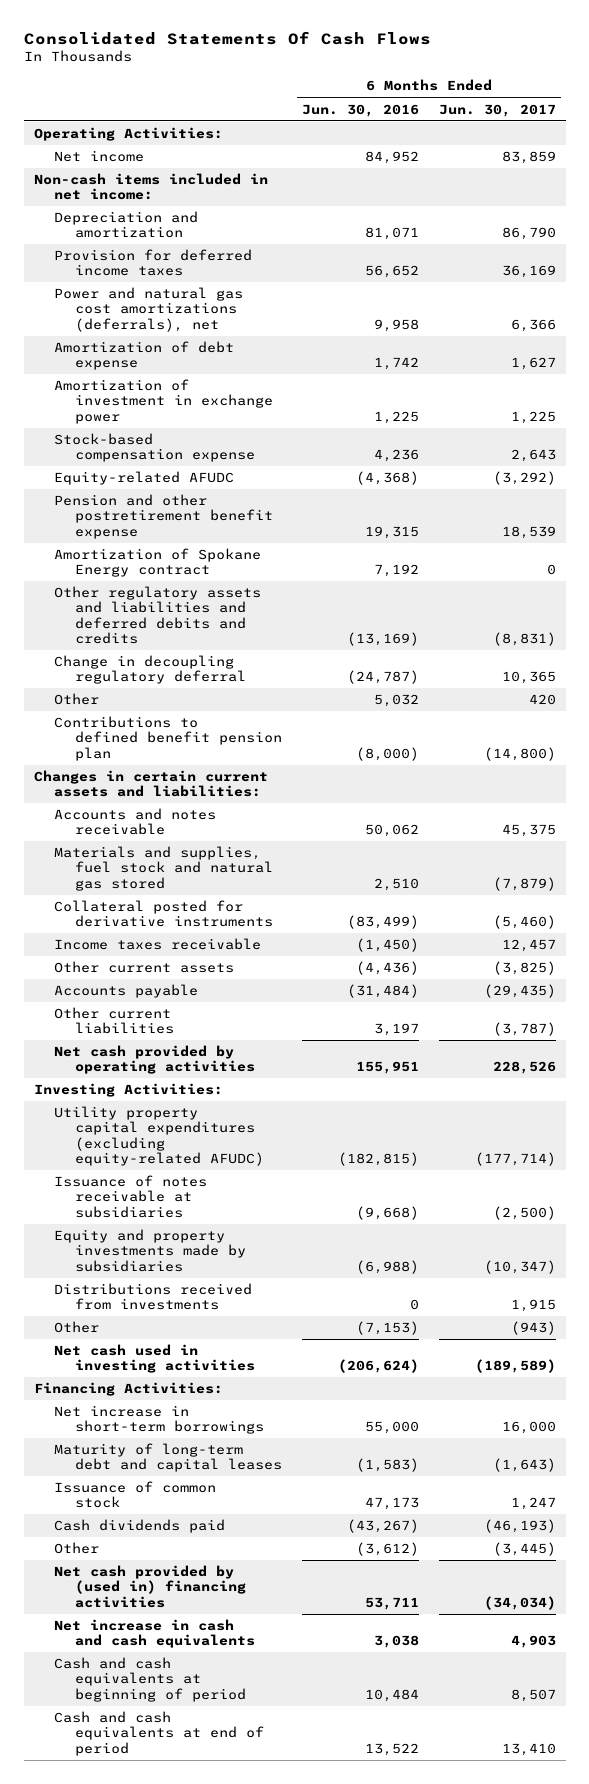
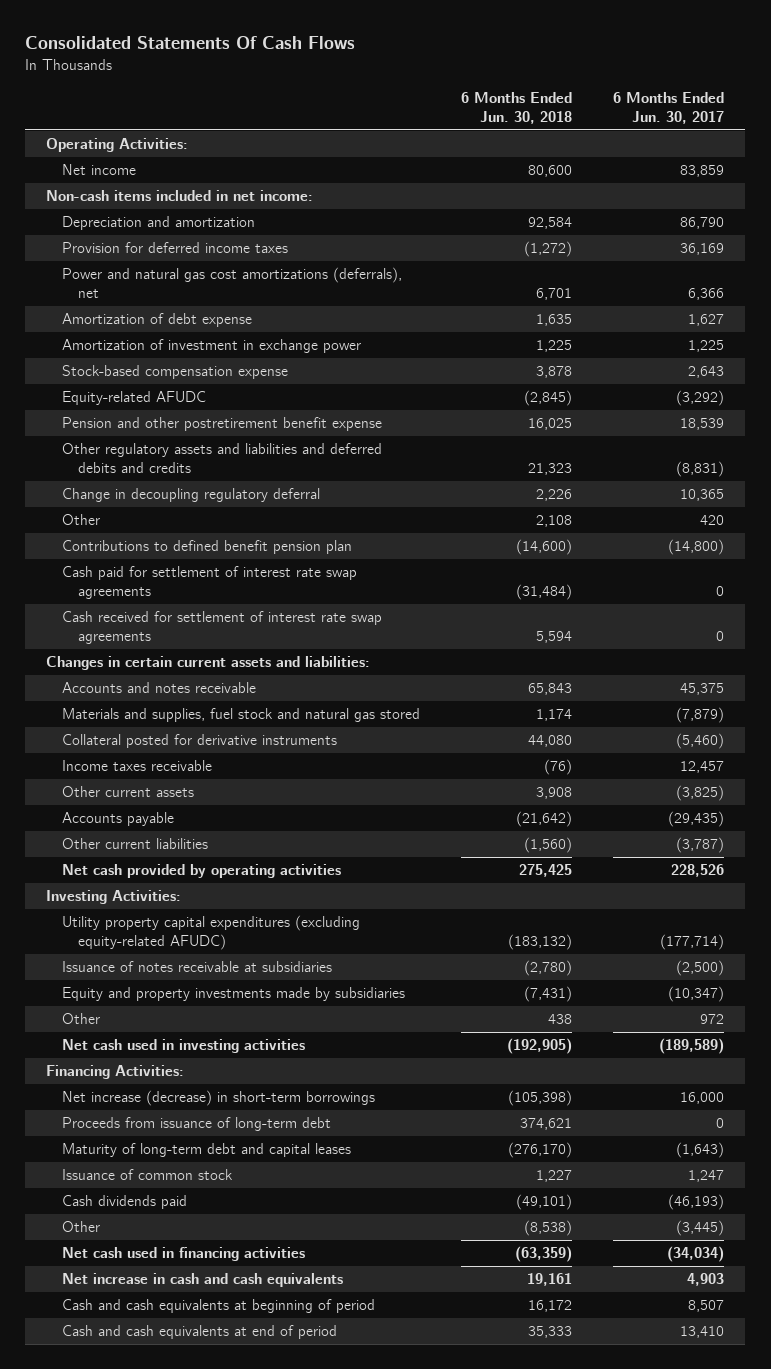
[301,103,419,117] Jun. 30, 2016 -> none
none -> [461,92,573,124] 6 Months Ended Jun. 30, 2018
[54,548,262,578] Amortization of Spokane Energy contract -> none
none -> [61,566,357,599] Cash paid for settlement of interest rate swap agreements
none -> [61,611,382,644] Cash received for settlement of interest rate swap agreements
[54,1283,253,1311] Distributions received from investments -> none
[510,1321,556,1336] (943) -> [700,1014,725,1025] 972
[54,1405,264,1435] Net increase in short-term borrowings -> [61,1090,375,1107] Net increase (decrease) in short-term borrowings
none -> [61,1117,331,1132] Proceeds from issuance of long-term debt
[54,1565,246,1608] Net cash provided by (used in) financing activities -> [61,1247,305,1262] Net cash used in financing activities

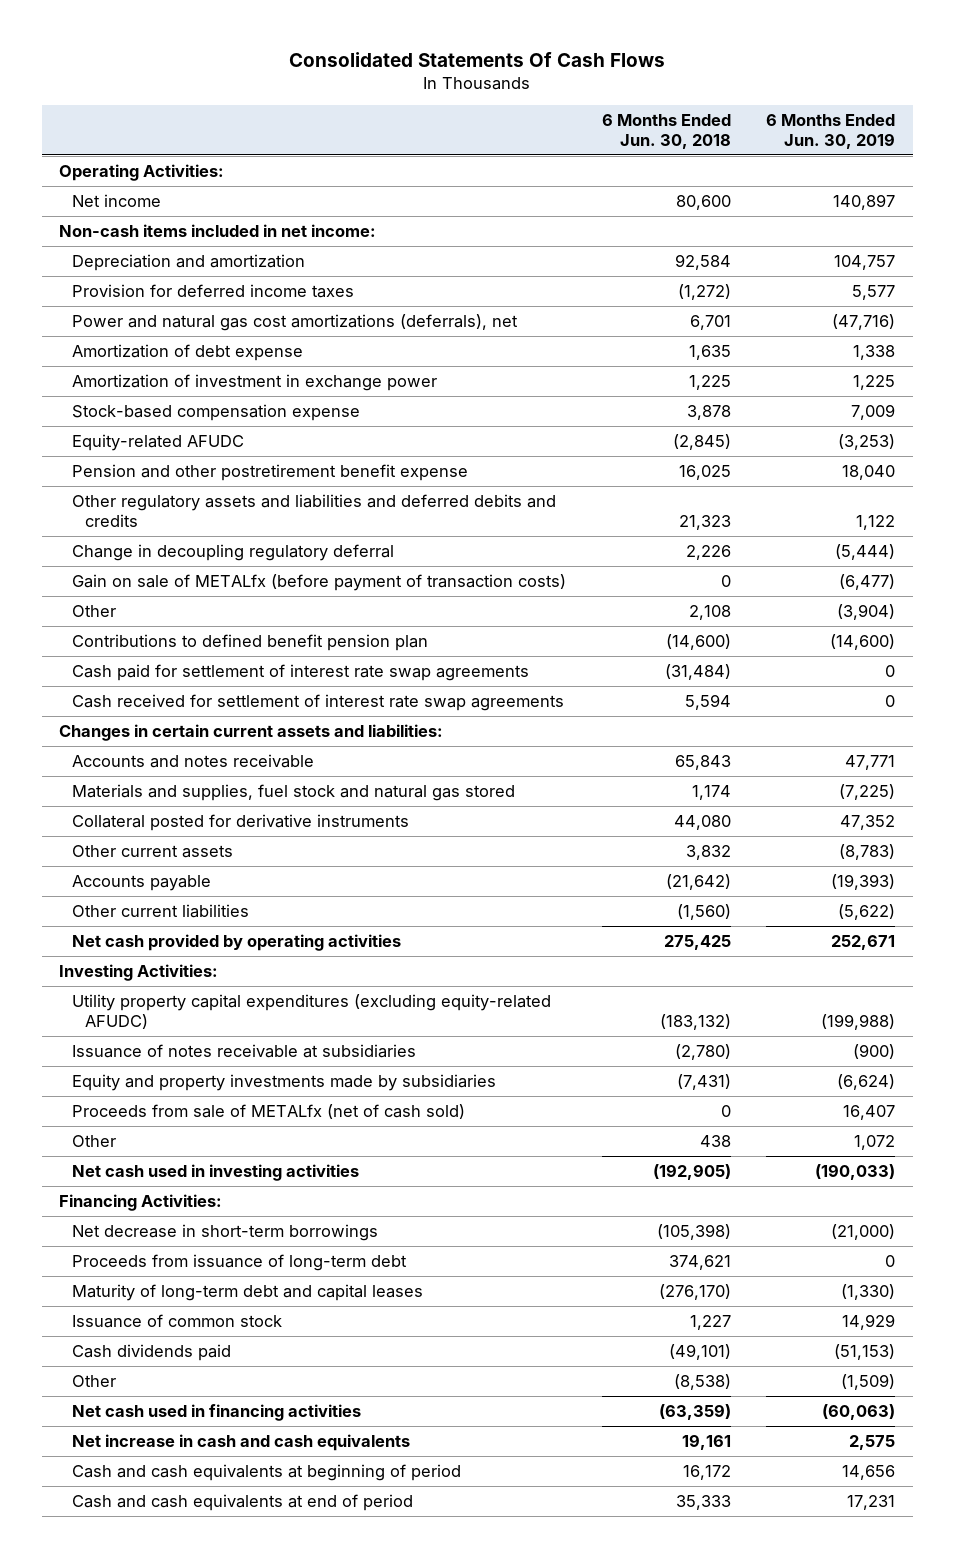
[613,92,725,124] 6 Months Ended Jun. 30, 2017 -> none
none -> [765,114,895,149] 6 Months Ended Jun. 30, 2019
none -> [72,573,567,591] Gain on sale of METALfx (before payment of transaction costs)
[61,760,212,772] Income taxes receivable -> none
[536,787,573,800] 3,908 -> [685,844,731,860] 3,832
none -> [72,1103,466,1119] Proceeds from sale of METALfx (net of cash sold)
[61,1090,375,1107] Net increase (decrease) in short-term borrowings -> [72,1223,379,1241] Net decrease in short-term borrowings

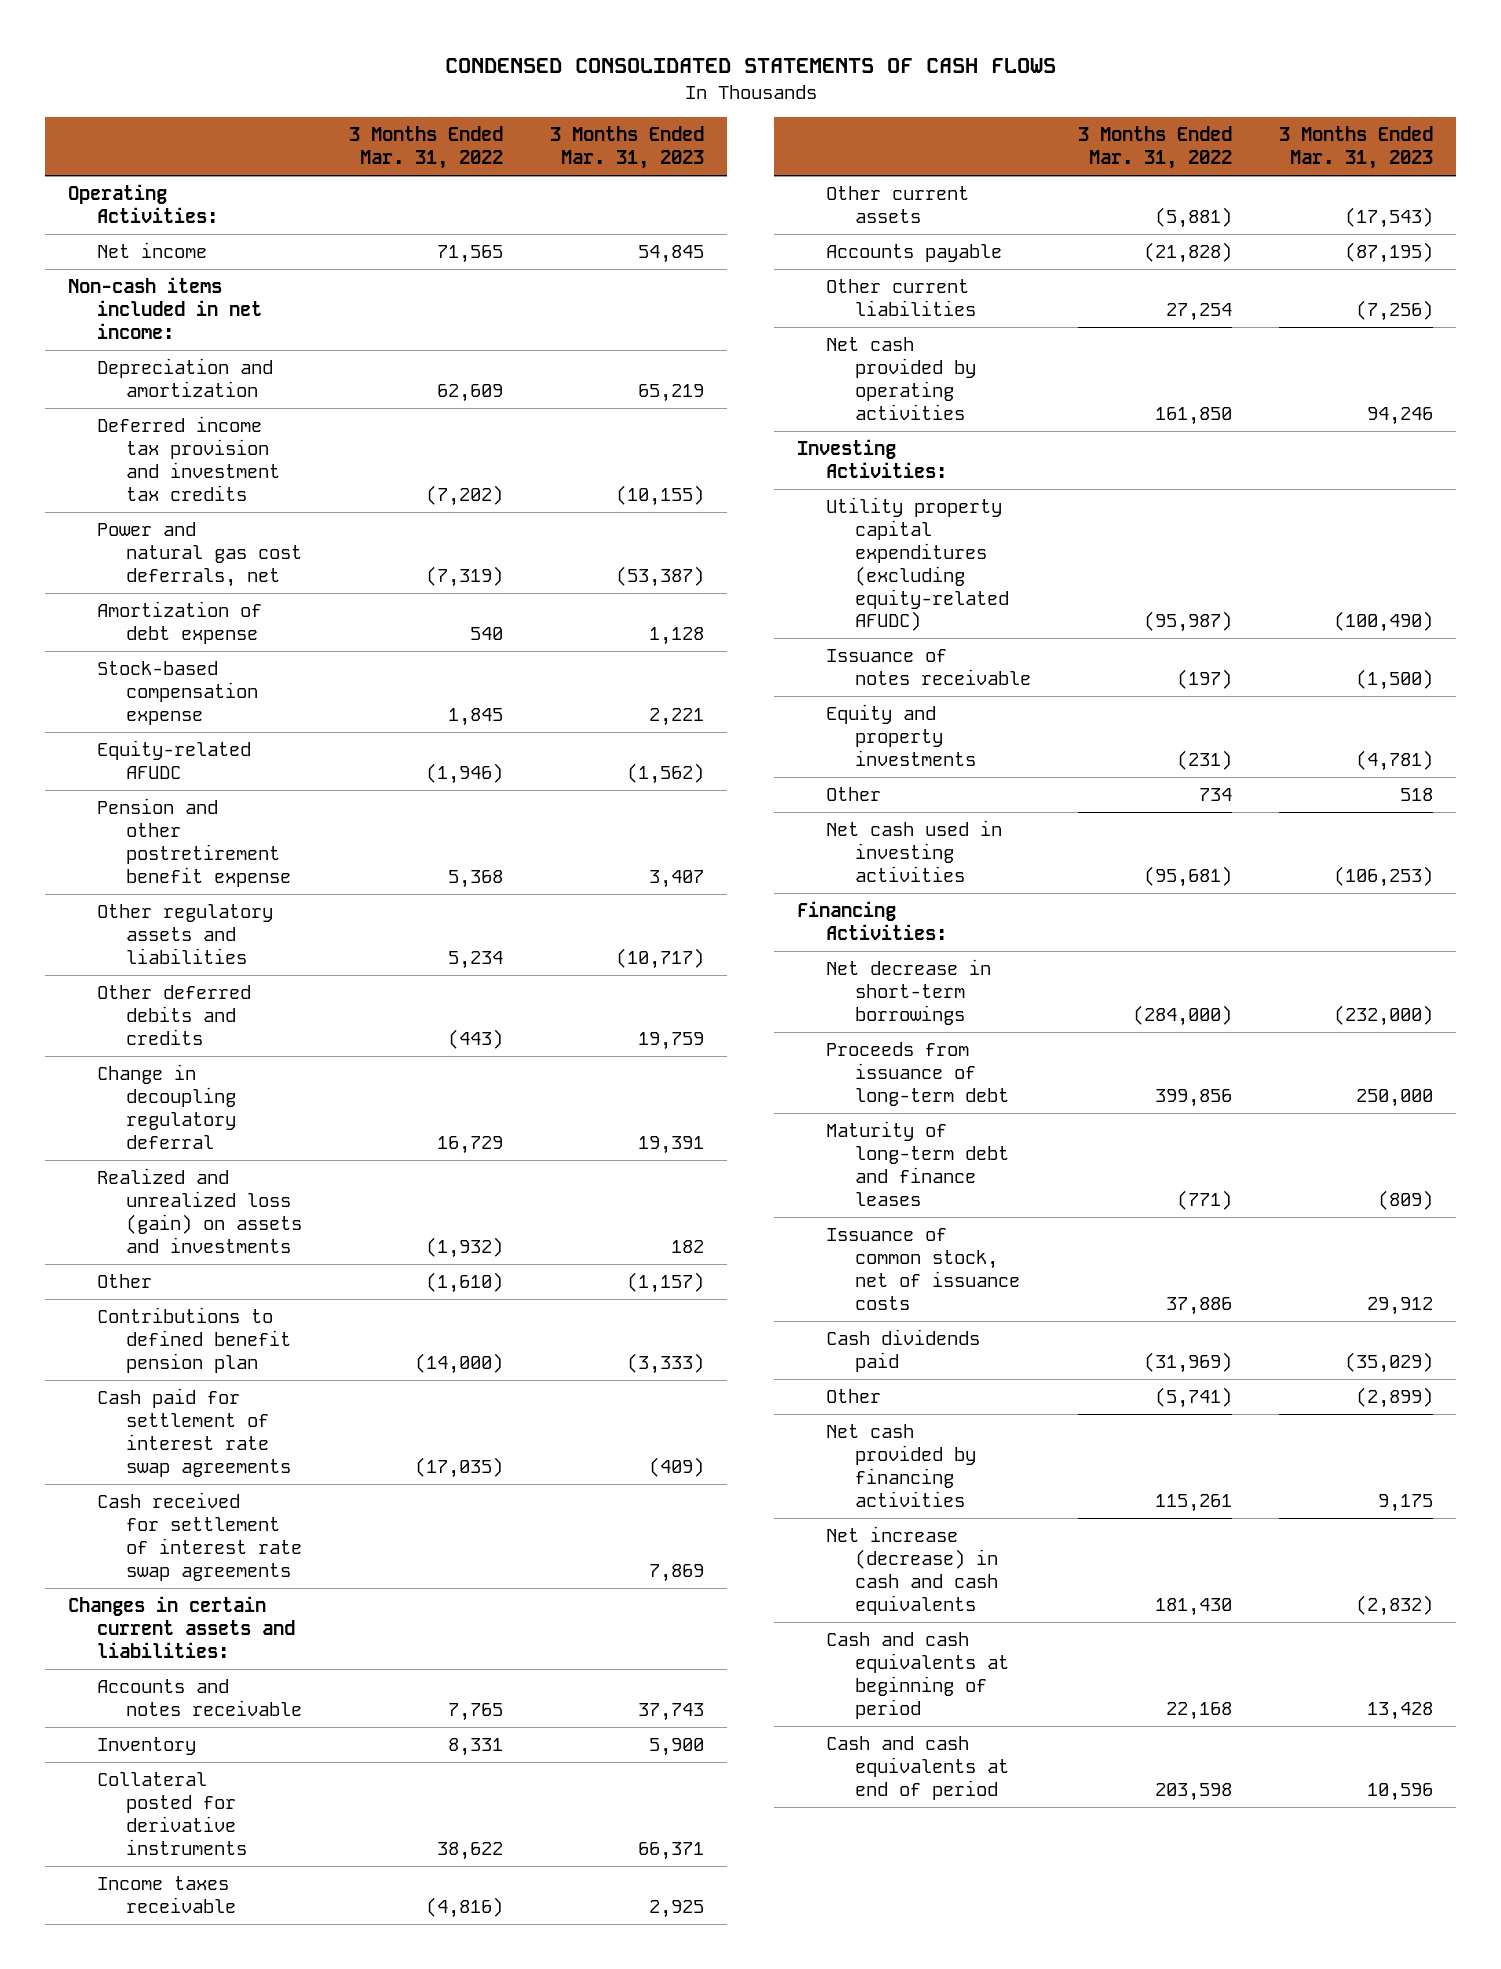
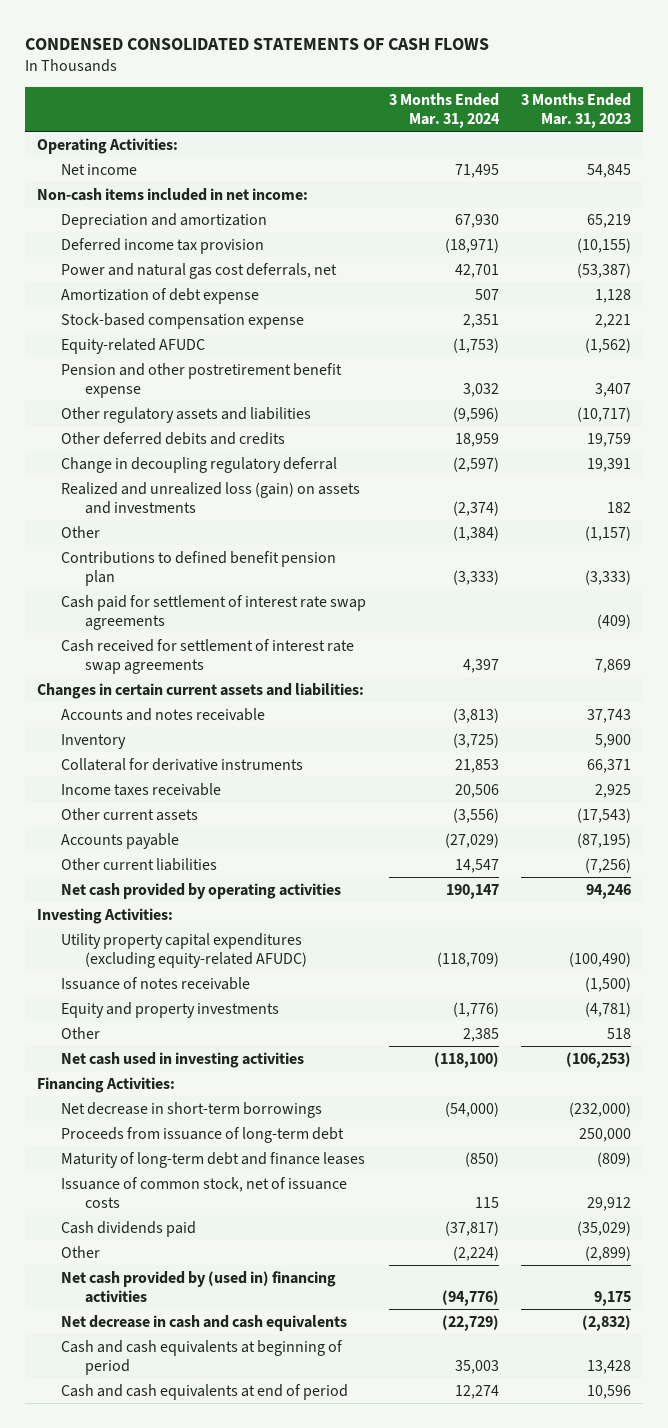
[348,126,503,170] 3 Months Ended Mar. 31, 2022 -> none
none -> [388,92,500,128] 3 Months Ended Mar. 31, 2024
[97,415,281,501] Deferred income tax provision and investment tax credits -> [60,237,264,254] Deferred income tax provision
[97,1771,248,1855] Collateral posted for derivative instruments -> [60,757,303,771] Collateral for derivative instruments
[826,1423,977,1507] Net cash provided by financing activities -> [60,1270,336,1303] Net cash provided by (used in) financing activities
[826,1525,999,1615] Net increase (decrease) in cash and cash equivalents -> [60,1314,347,1331] Net decrease in cash and cash equivalents

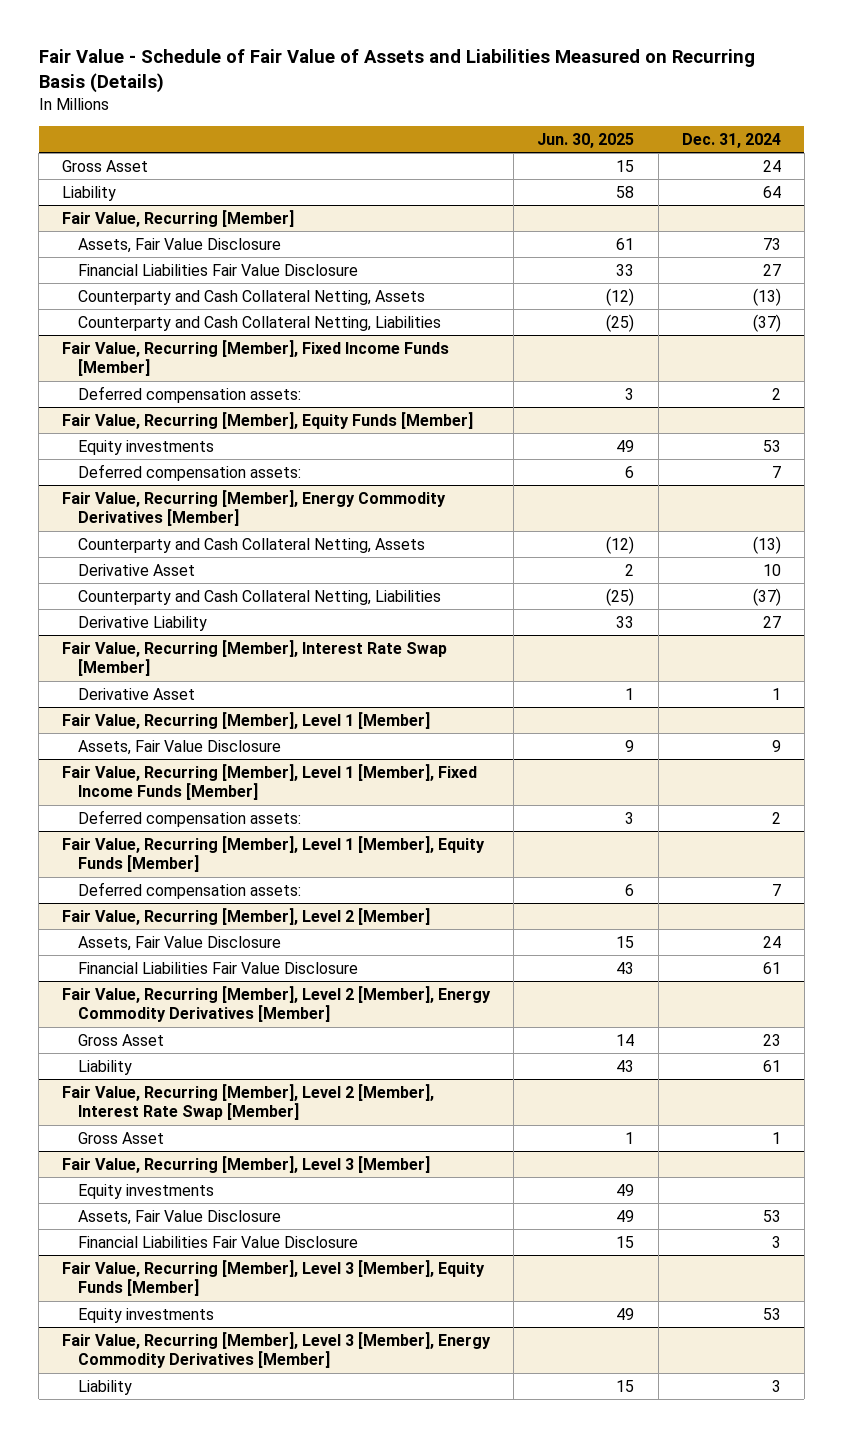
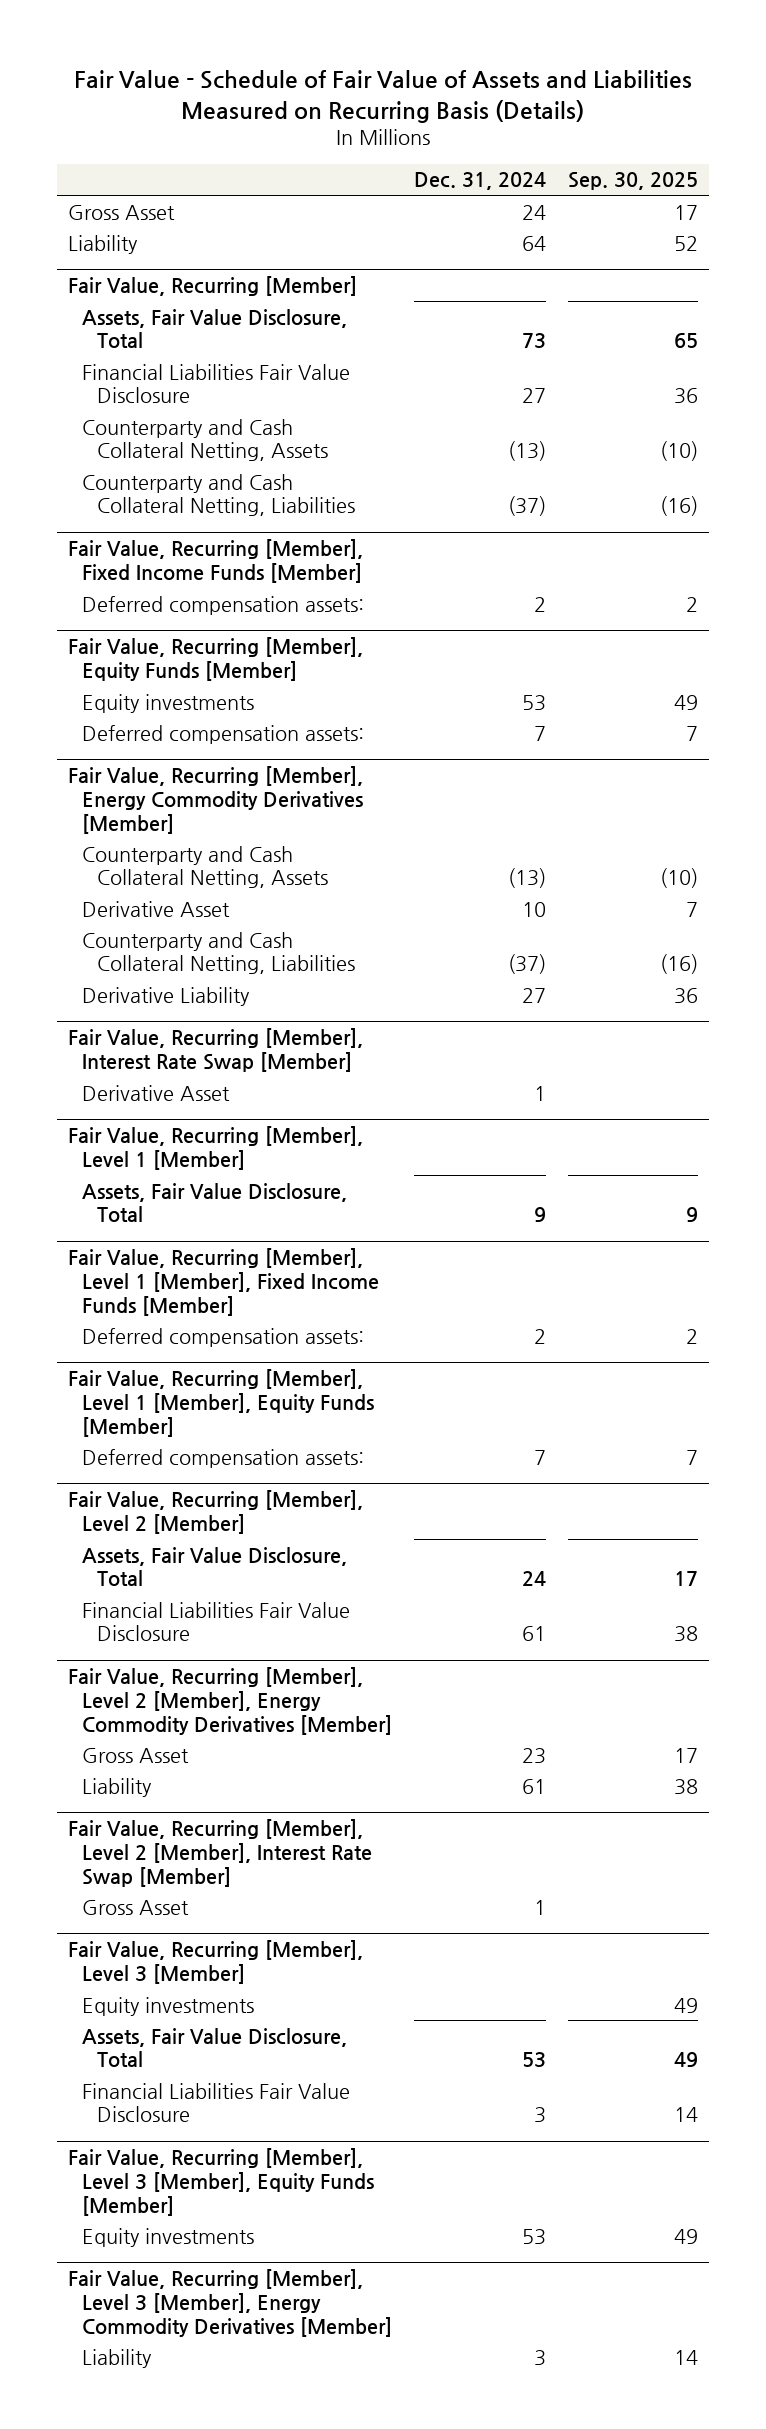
[537,132,635,148] Jun. 30, 2025 -> none
none -> [567,172,698,191] Sep. 30, 2025
[78,237,282,253] Assets, Fair Value Disclosure -> [82,308,348,349] Assets, Fair Value Disclosure, Total
[78,739,282,755] Assets, Fair Value Disclosure -> [82,1182,348,1223] Assets, Fair Value Disclosure, Total
[78,935,282,951] Assets, Fair Value Disclosure -> [82,1546,348,1587] Assets, Fair Value Disclosure, Total
[78,1209,282,1225] Assets, Fair Value Disclosure -> [82,2027,348,2068] Assets, Fair Value Disclosure, Total

